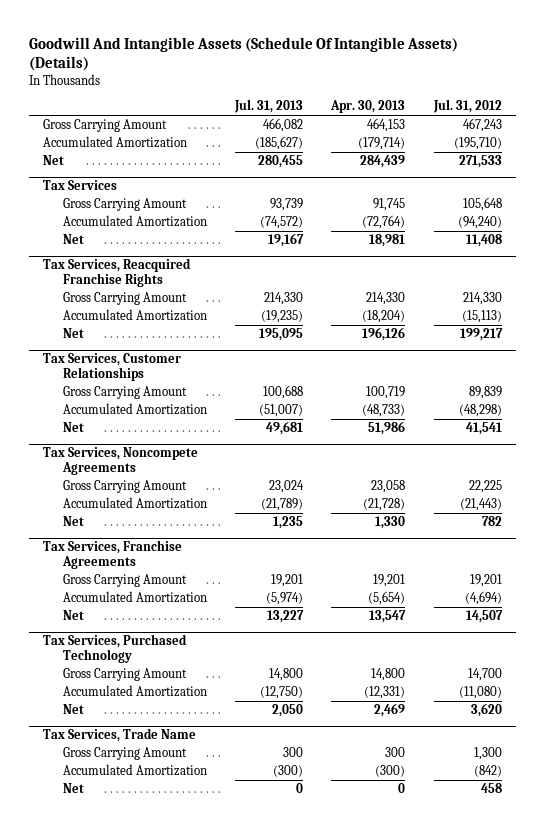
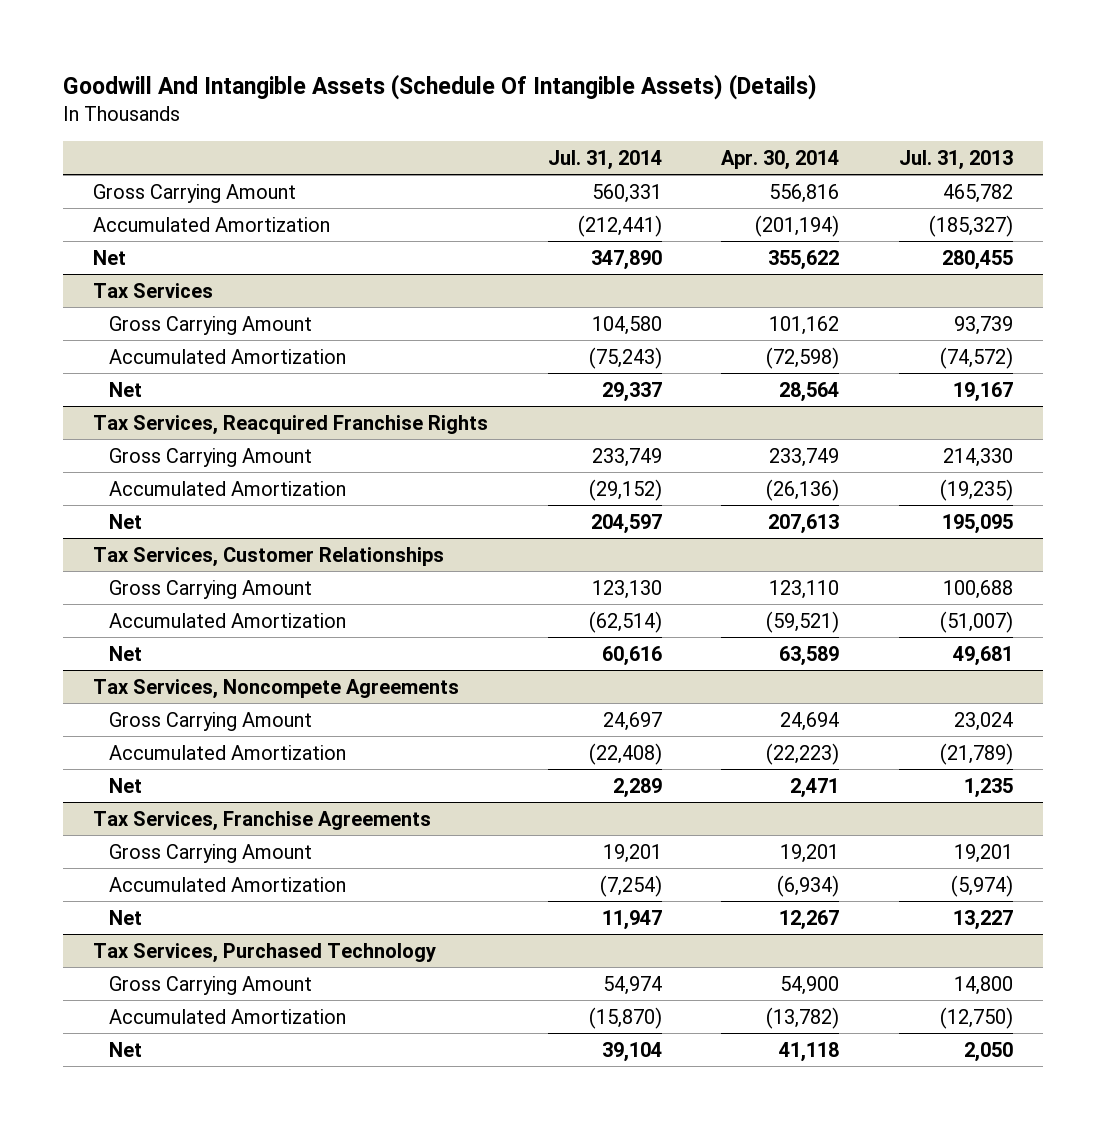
[330,100,406,114] Apr. 30, 2013 -> none
[432,99,502,114] Jul. 31, 2012 -> none
none -> [547,149,662,170] Jul. 31, 2014
none -> [721,149,840,170] Apr. 30, 2014
[263,118,304,133] 466,082 -> [943,183,1014,203] 465,782
[255,136,304,151] (185,627) -> [929,214,1014,237] (185,327)
[43,728,197,743] Tax Services, Trade Name -> none
[63,747,188,761] Gross Carrying Amount -> none
[63,764,208,777] Accumulated Amortization -> none
[63,783,85,794] Net -> none

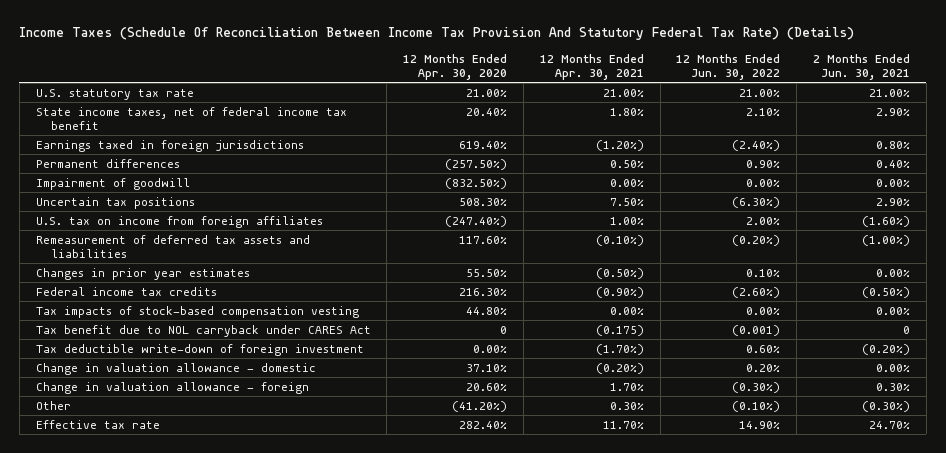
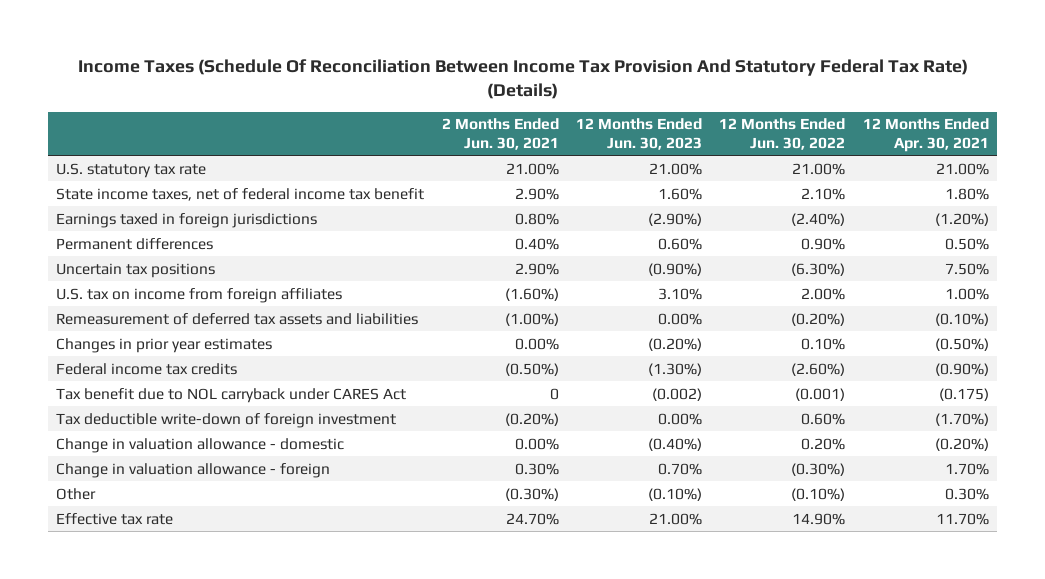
[403,53,508,80] 12 Months Ended Apr. 30, 2020 -> none
none -> [576,118,703,150] 12 Months Ended Jun. 30, 2023
[35,177,190,190] Impairment of goodwill -> none
[35,305,359,318] Tax impacts of stock-based compensation vesting -> none

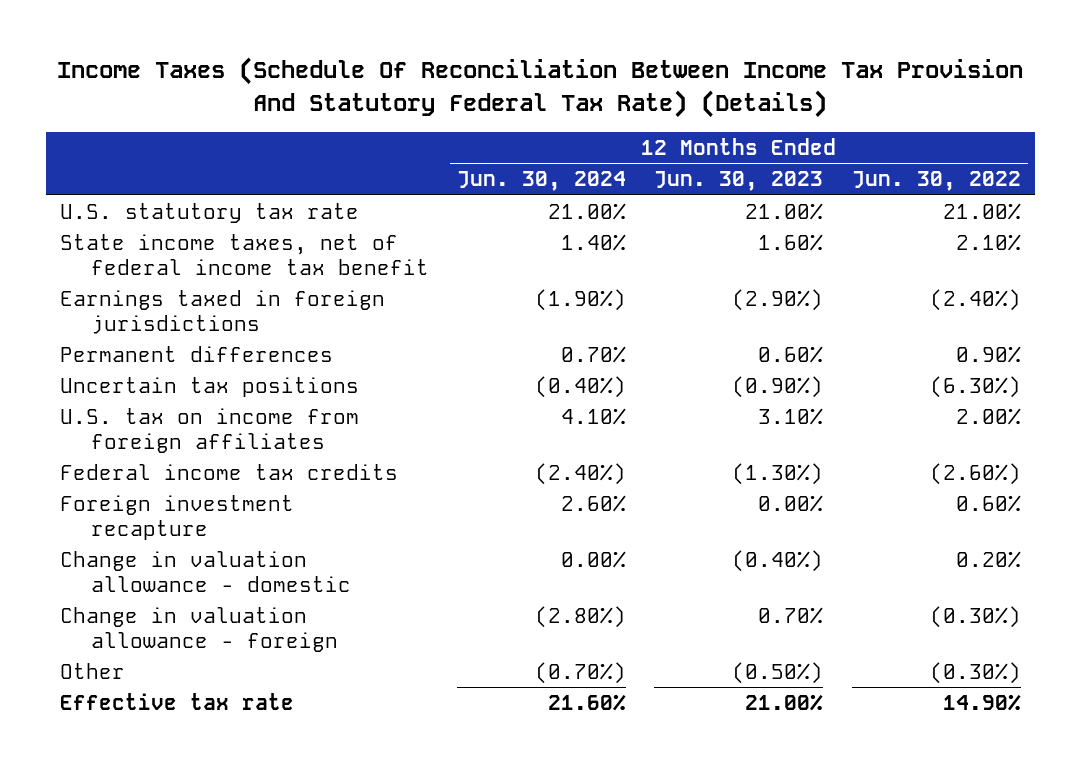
[441,118,559,150] 2 Months Ended Jun. 30, 2021 -> none
[862,118,989,152] 12 Months Ended Apr. 30, 2021 -> none
none -> [457,171,627,192] Jun. 30, 2024
[56,312,419,325] Remeasurement of deferred tax assets and liabilities -> none
[56,337,273,353] Changes in prior year estimates -> none
[56,387,407,403] Tax benefit due to NOL carryback under CARES Act -> none
[56,412,397,428] Tax deductible write-down of foreign investment -> [59,495,294,540] Foreign investment recapture
[648,487,703,501] (0.10%) -> [732,662,824,685] (0.50%)
[791,487,846,501] (0.10%) -> [929,662,1021,685] (0.30%)

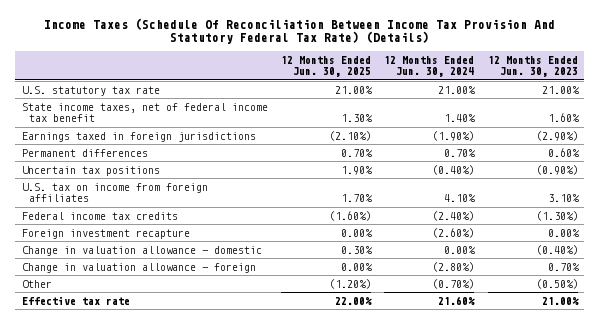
[851,171,1021,192] Jun. 30, 2022 -> none
none -> [281,56,372,78] 12 Months Ended Jun. 30, 2025
[561,495,627,513] 2.60% -> [432,227,475,238] (2.60%)

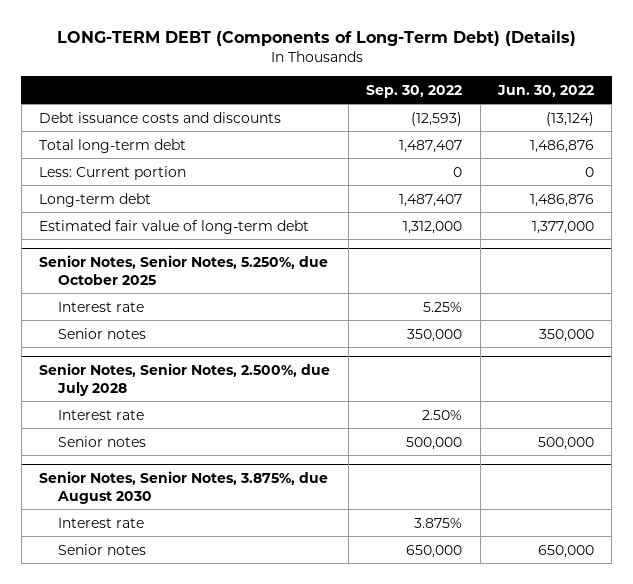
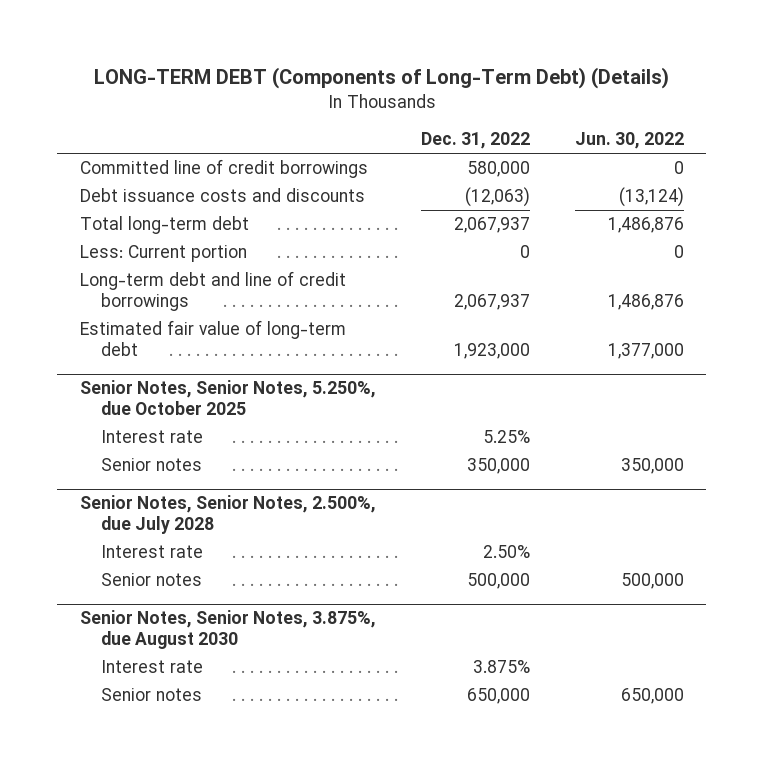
[366,84,463,98] Sep. 30, 2022 -> none
none -> [420,132,530,150] Dec. 31, 2022
none -> [79,159,368,179] Committed line of credit borrowings
[39,192,152,207] Long-term debt -> [79,271,346,311] Long-term debt and line of credit borrowings

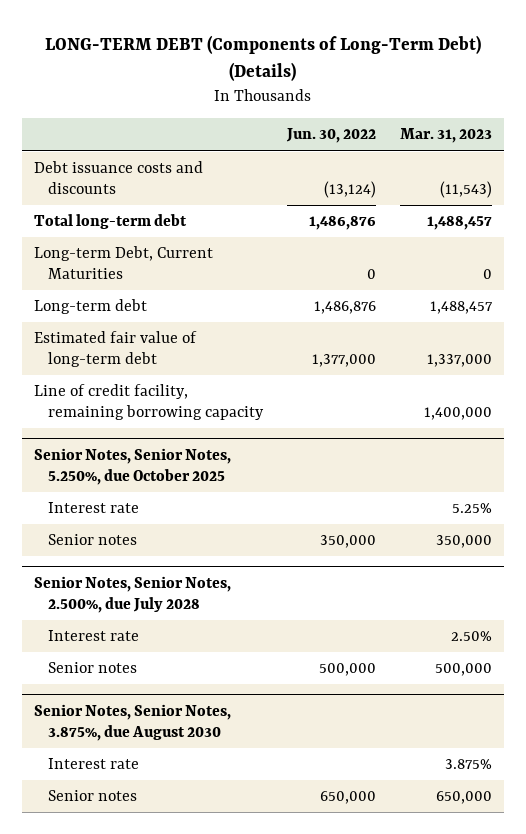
[420,132,530,150] Dec. 31, 2022 -> none
none -> [399,128,492,144] Mar. 31, 2023
[79,159,368,179] Committed line of credit borrowings -> none
[79,245,247,263] Less: Current portion -> [34,246,214,280] Long-term Debt, Current Maturities
[79,271,346,311] Long-term debt and line of credit borrowings -> [34,299,148,315] Long-term debt
none -> [34,384,265,421] Line of credit facility, remaining borrowing capacity

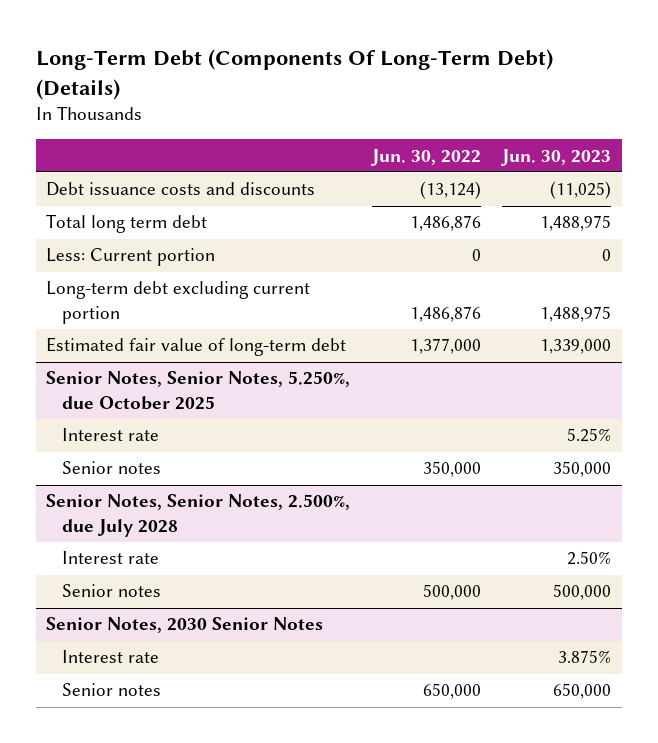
[45,34,482,82] LONG-TERM DEBT (Components of Long-Term Debt) (Details) -> [35,49,553,100] Long-Term Debt (Components Of Long-Term Debt) (Details)
[399,128,492,144] Mar. 31, 2023 -> none
none -> [501,148,612,166] Jun. 30, 2023
[34,214,188,230] Total long-term debt -> [46,214,208,234] Total long term debt
[34,246,214,280] Long-term Debt, Current Maturities -> [46,248,216,267] Less: Current portion
[34,299,148,315] Long-term debt -> [46,281,311,325] Long-term debt excluding current portion
[34,384,265,421] Line of credit facility, remaining borrowing capacity -> none
[34,703,232,741] Senior Notes, Senior Notes, 3.875%, due August 2030 -> none
none -> [46,617,324,634] Senior Notes, 2030 Senior Notes

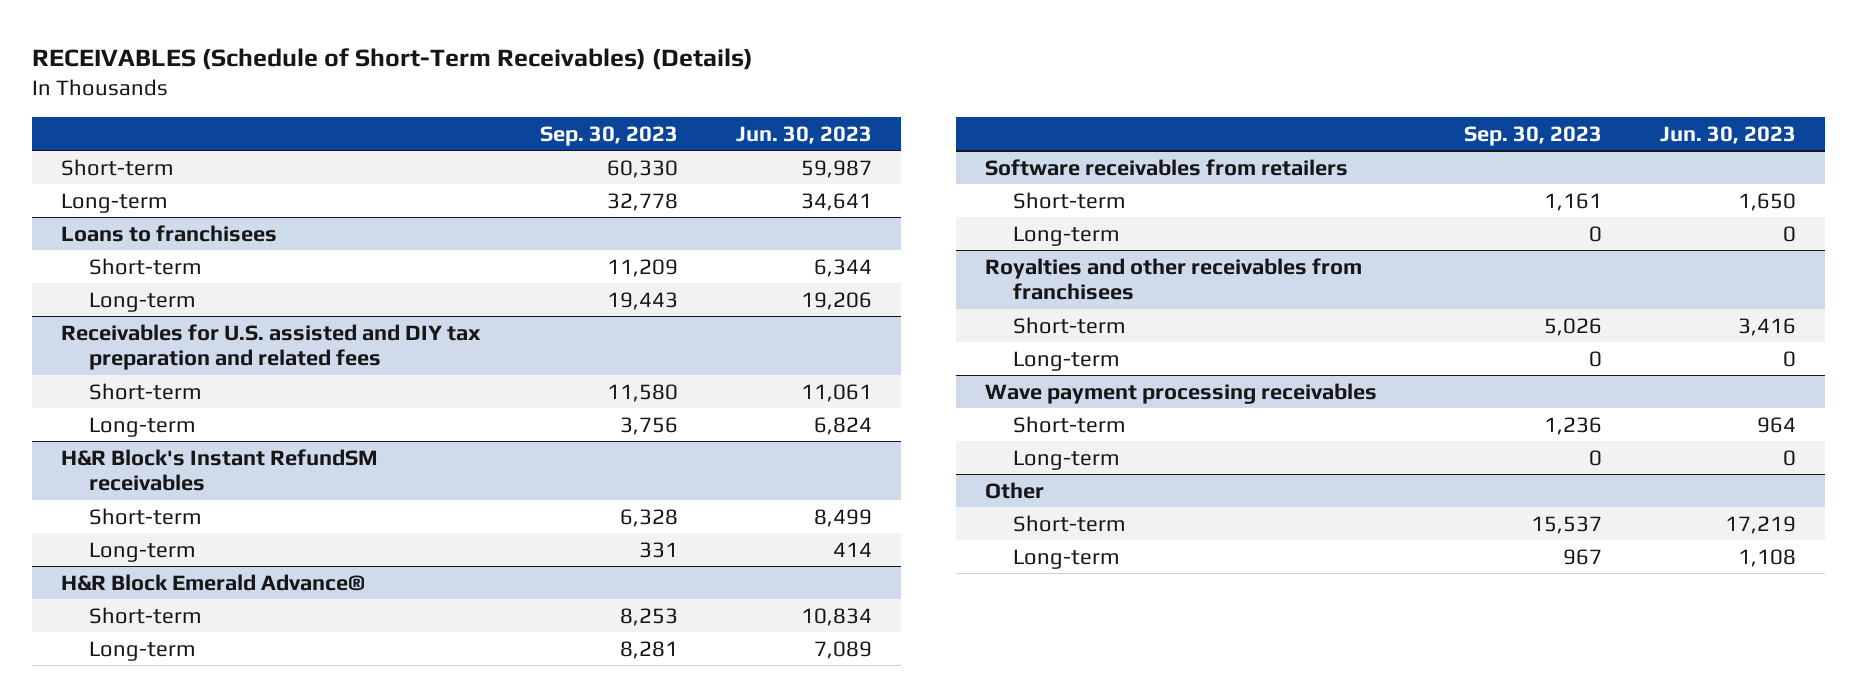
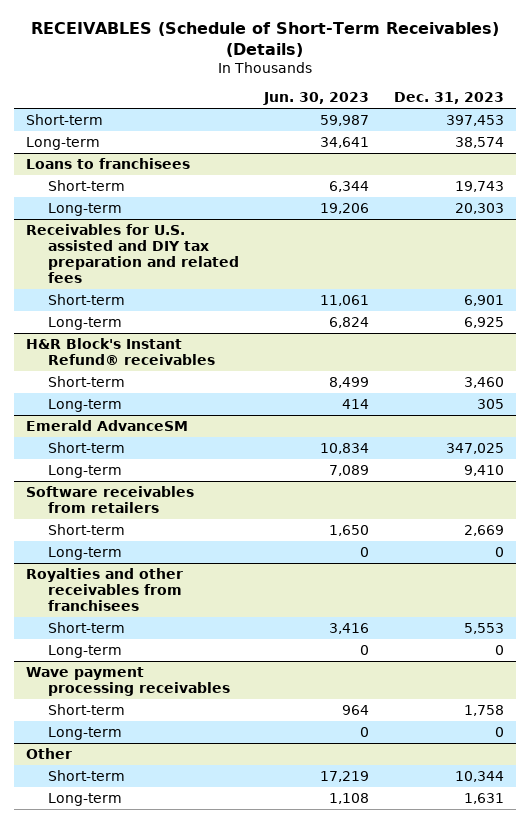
[539,125,678,146] Sep. 30, 2023 -> none
none -> [393,92,504,105] Dec. 31, 2023
[61,448,379,492] H&R Block's Instant RefundSM receivables -> [26,337,215,365] H&R Block's Instant Refund® receivables
[61,573,366,591] H&R Block Emerald Advance® -> [26,419,189,431] Emerald AdvanceSM

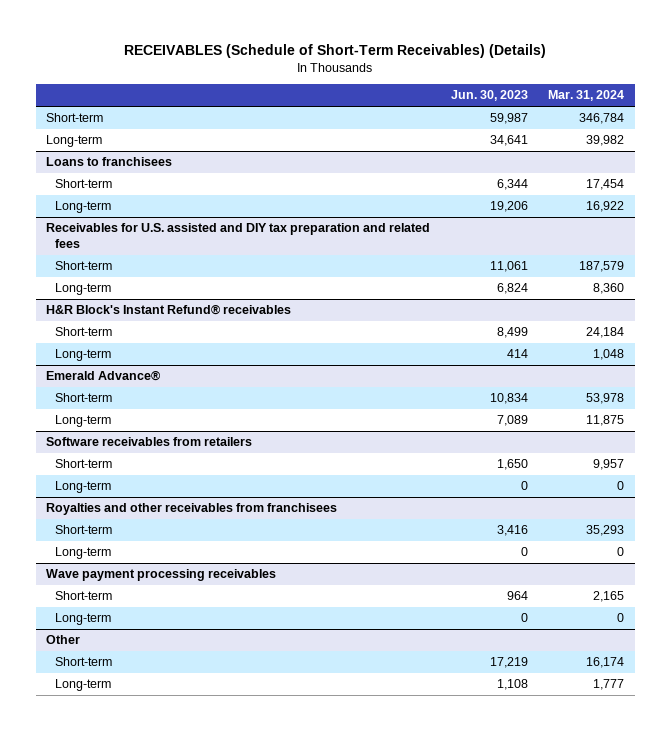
[393,92,504,105] Dec. 31, 2023 -> none
none -> [548,90,625,102] Mar. 31, 2024
[26,419,189,431] Emerald AdvanceSM -> [46,370,162,382] Emerald Advance®

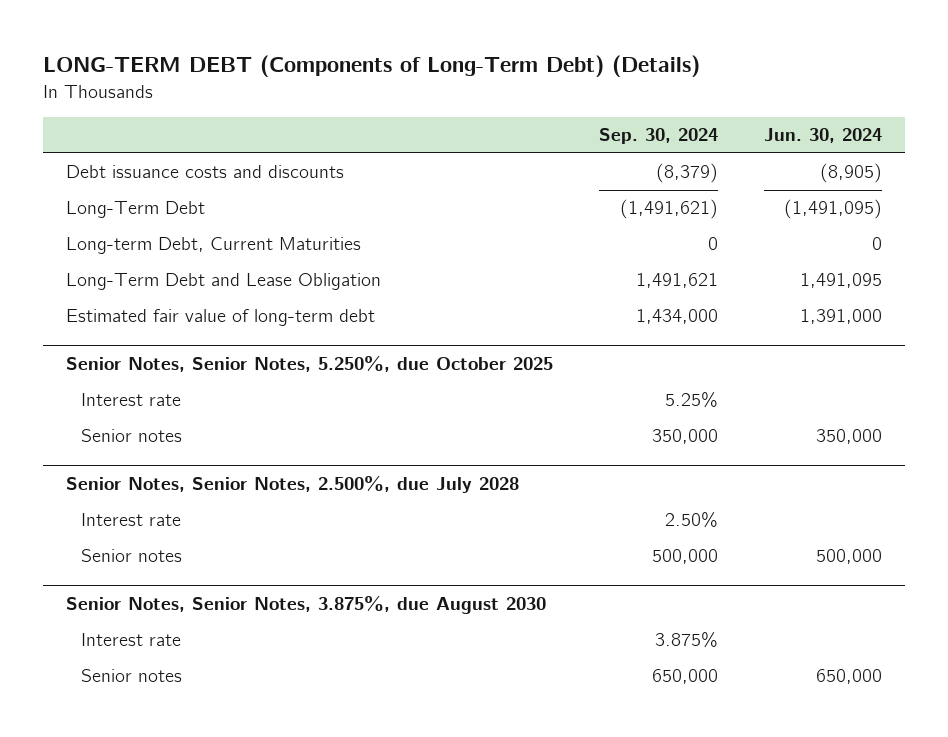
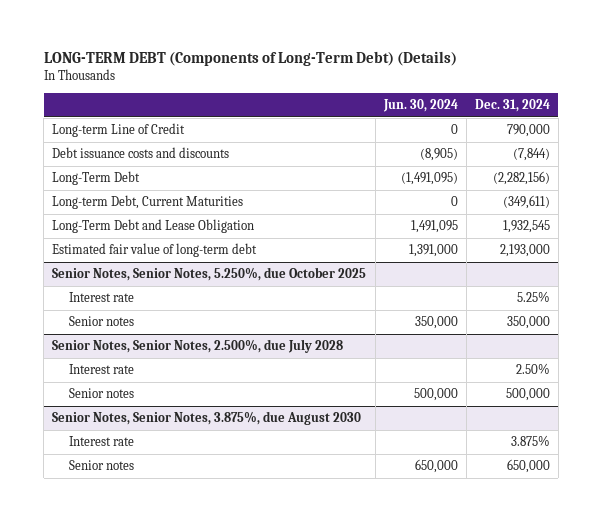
[599,128,719,145] Sep. 30, 2024 -> none
none -> [474,98,550,112] Dec. 31, 2024
none -> [52,123,186,138] Long-term Line of Credit

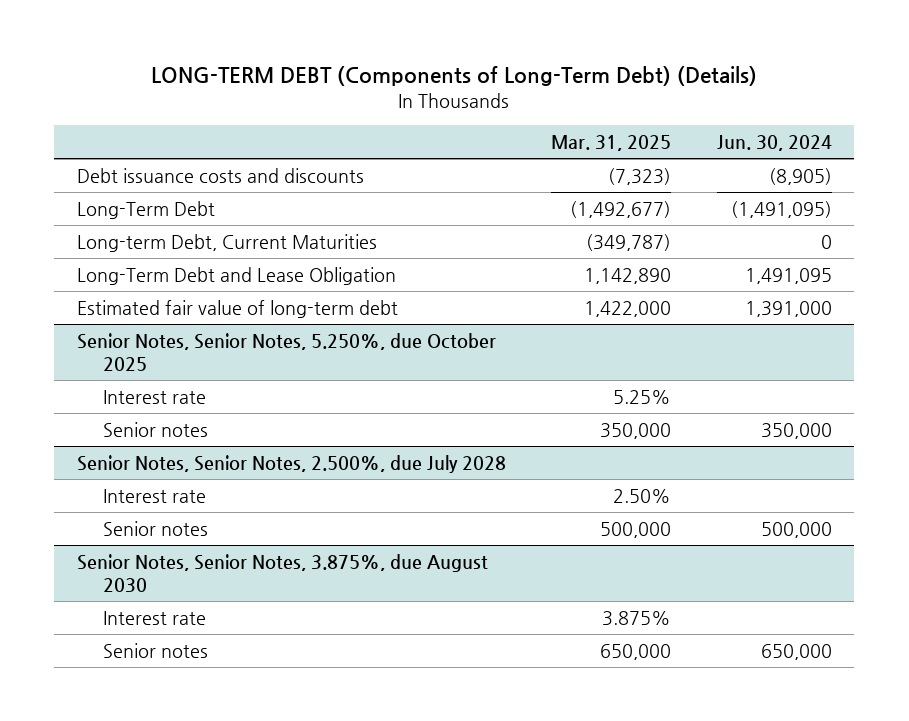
[474,98,550,112] Dec. 31, 2024 -> none
none -> [551,134,672,151] Mar. 31, 2025
[52,123,186,138] Long-term Line of Credit -> none

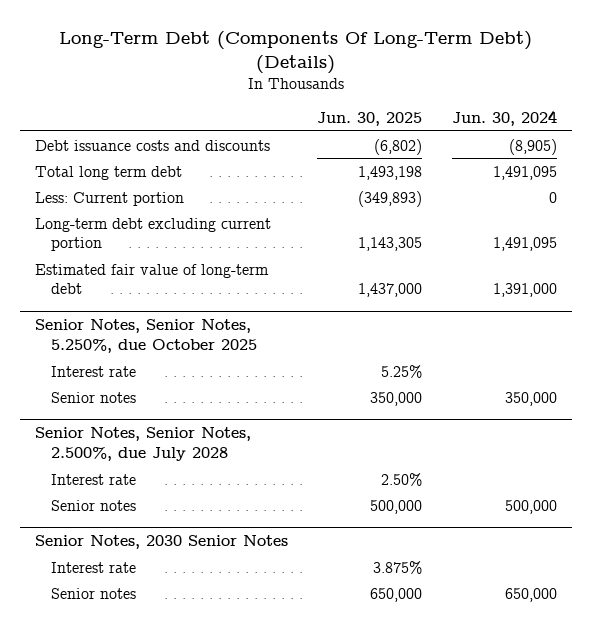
[151,66,758,87] LONG-TERM DEBT (Components of Long-Term Debt) (Details) -> [58,31,532,75] Long-Term Debt (Components Of Long-Term Debt) (Details)
[551,134,672,151] Mar. 31, 2025 -> none
none -> [317,112,423,127] Jun. 30, 2025
[77,200,216,219] Long-Term Debt -> [34,165,182,180] Total long term debt
[730,200,832,218] (1,491,095) -> [492,165,557,180] 1,491,095
[77,233,378,252] Long-term Debt, Current Maturities -> [34,191,184,206] Less: Current portion
[77,266,397,285] Long-Term Debt and Lease Obligation -> [34,217,271,252] Long-term debt excluding current portion
[77,553,489,592] Senior Notes, Senior Notes, 3.875%, due August 2030 -> none
none -> [34,535,288,550] Senior Notes, 2030 Senior Notes

